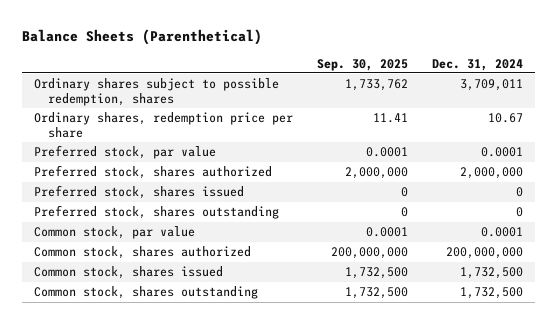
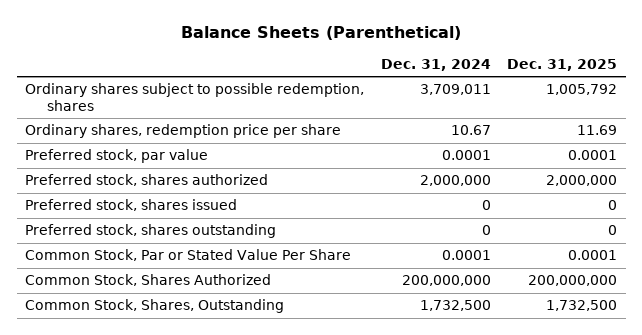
[316,58,408,71] Sep. 30, 2025 -> none
none -> [507,59,618,72] Dec. 31, 2025
[33,266,223,280] Common stock, shares issued -> none
[33,226,195,240] Common stock, par value -> [25,249,352,262] Common Stock, Par or Stated Value Per Share
[33,246,251,260] Common stock, shares authorized -> [25,274,272,287] Common Stock, Shares Authorized
[33,286,258,300] Common stock, shares outstanding -> [25,299,285,314] Common Stock, Shares, Outstanding

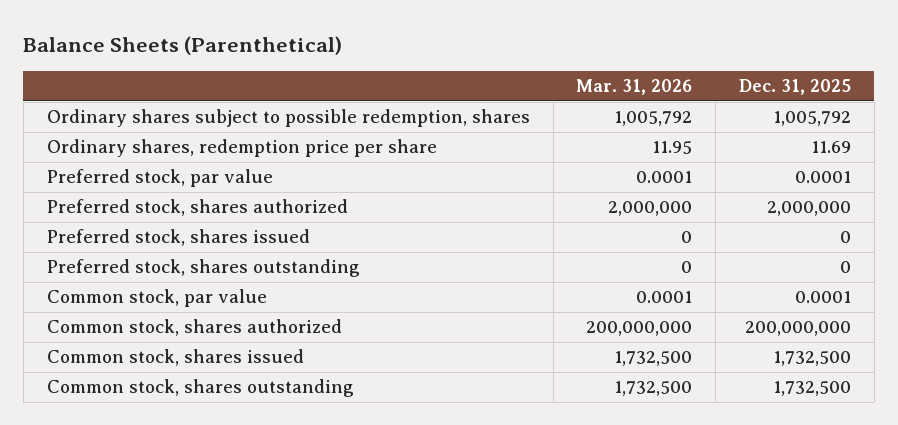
[380,59,491,72] Dec. 31, 2024 -> none
none -> [576,79,693,96] Mar. 31, 2026
[25,249,352,262] Common Stock, Par or Stated Value Per Share -> [46,289,267,308] Common stock, par value
[25,274,272,287] Common Stock, Shares Authorized -> [46,319,342,337] Common stock, shares authorized
none -> [46,349,304,367] Common stock, shares issued
[25,299,285,314] Common Stock, Shares, Outstanding -> [46,379,354,398] Common stock, shares outstanding

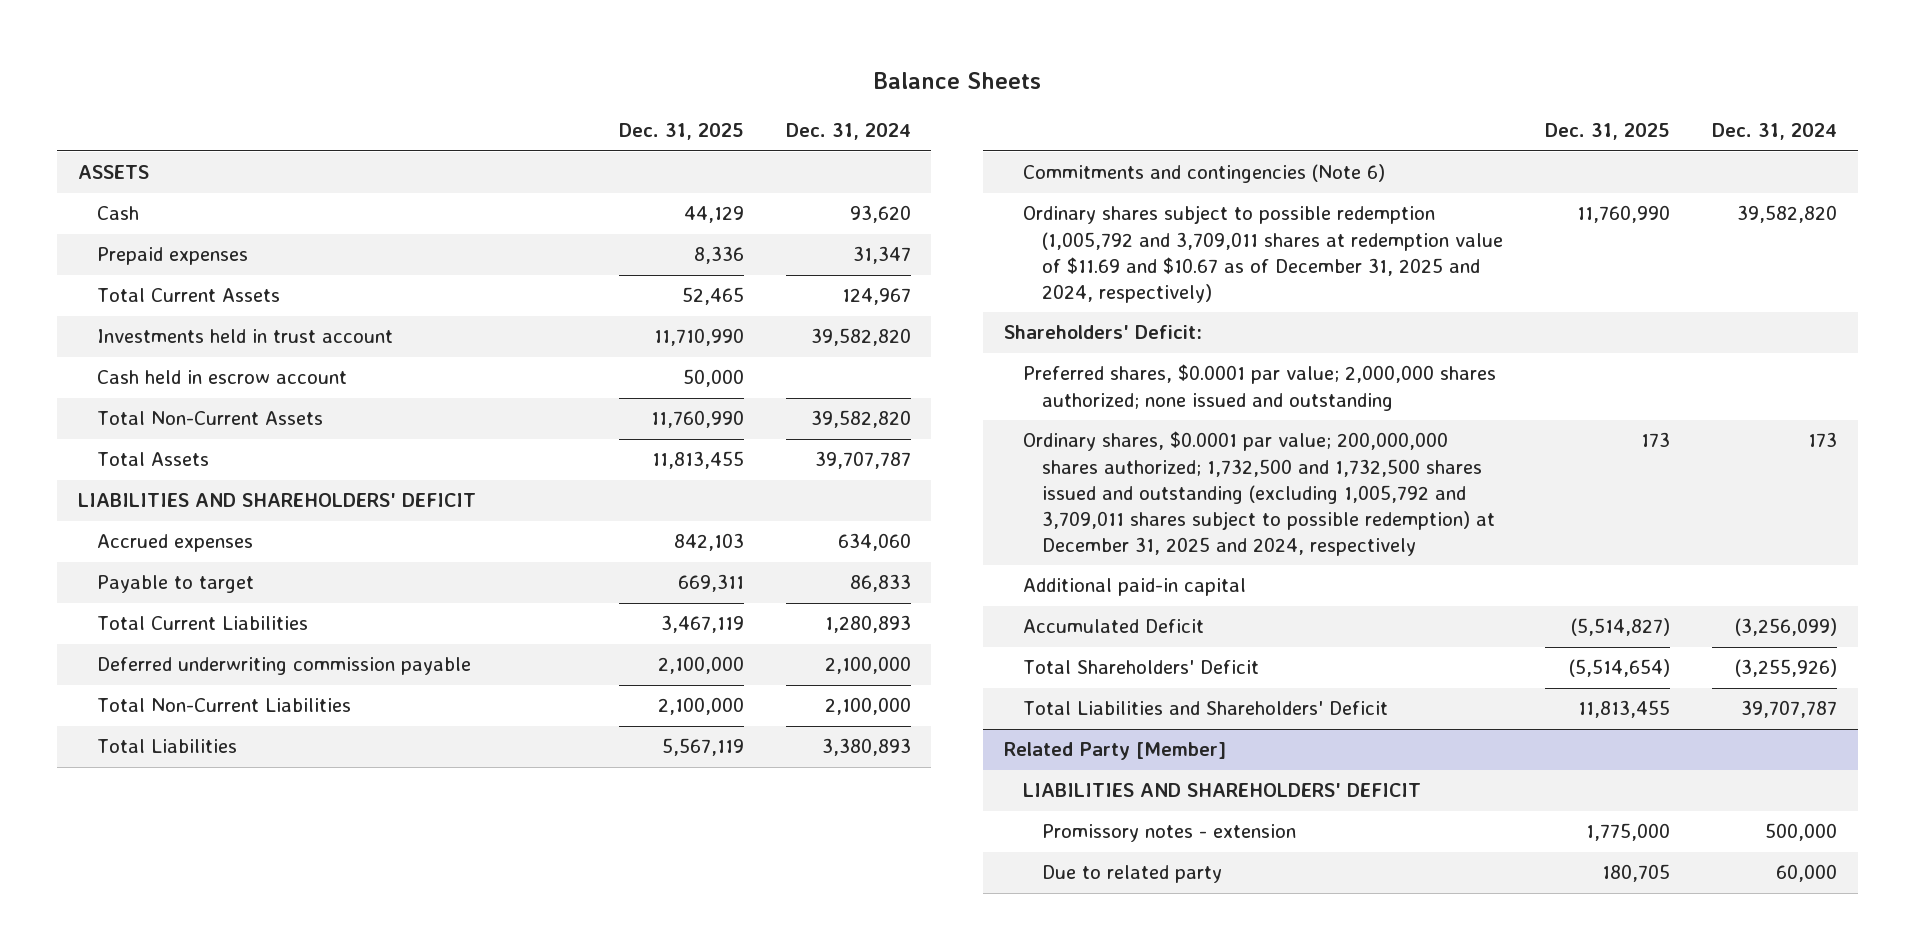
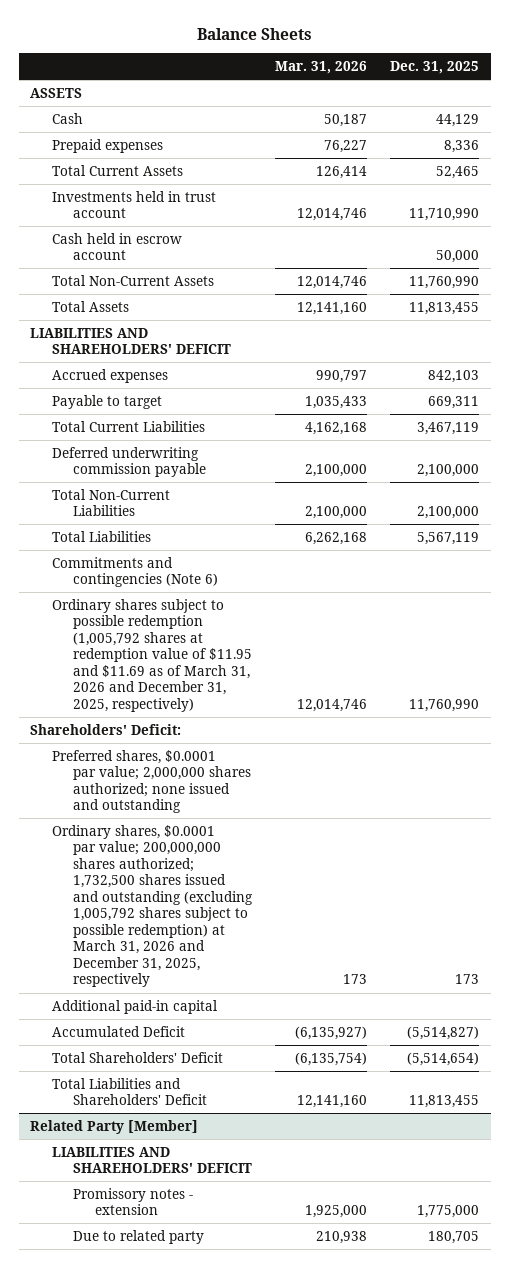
[785,123,911,141] Dec. 31, 2024 -> none
none -> [275,60,368,74] Mar. 31, 2026
[1023,205,1504,303] Ordinary shares subject to possible redemption (1,005,792 and 3,709,011 shares at redemption value of $11.69 and $10.67 as of December 31, 2025 and 2024, respectively) -> [51,598,253,712] Ordinary shares subject to possible redemption (1,005,792 shares at redemption value of $11.95 and $11.69 as of March 31, 2026 and December 31, 2025, respectively)
[1023,431,1496,557] Ordinary shares, $0.0001 par value; 200,000,000 shares authorized; 1,732,500 and 1,732,500 shares issued and outstanding (excluding 1,005,792 and 3,709,011 shares subject to possible redemption) at December 31, 2025 and 2024, respectively -> [51,824,254,988] Ordinary shares, $0.0001 par value; 200,000,000 shares authorized; 1,732,500 shares issued and outstanding (excluding 1,005,792 shares subject to possible redemption) at March 31, 2026 and December 31, 2025, respectively

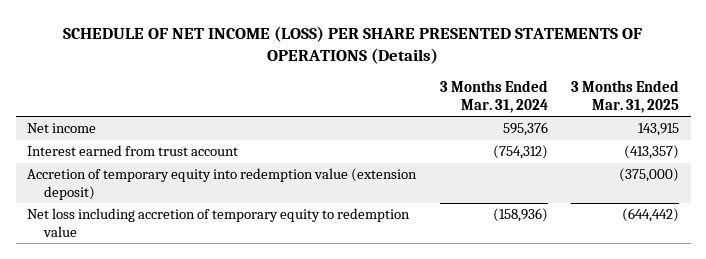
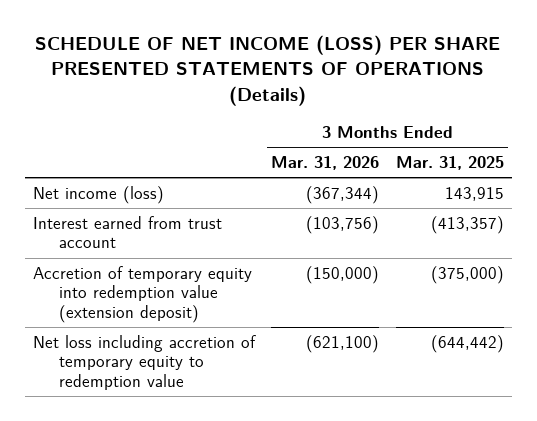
[439,80,548,113] 3 Months Ended Mar. 31, 2024 -> none
none -> [271,155,380,170] Mar. 31, 2026
[27,123,97,134] Net income -> [32,185,164,204] Net income (loss)

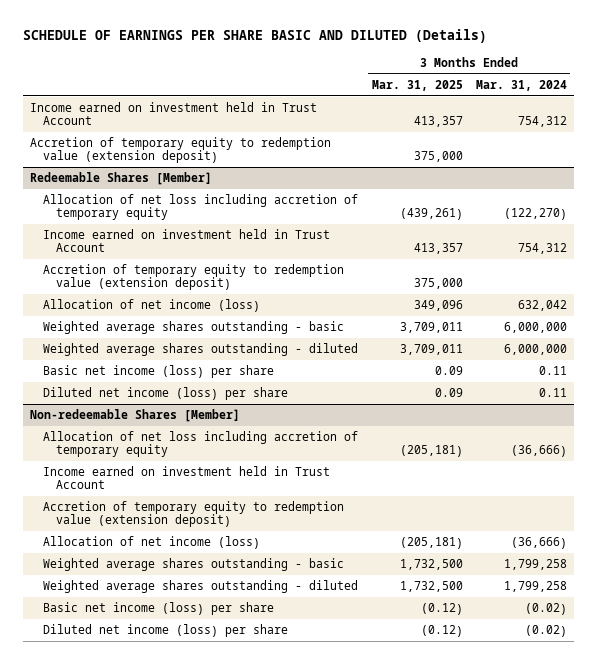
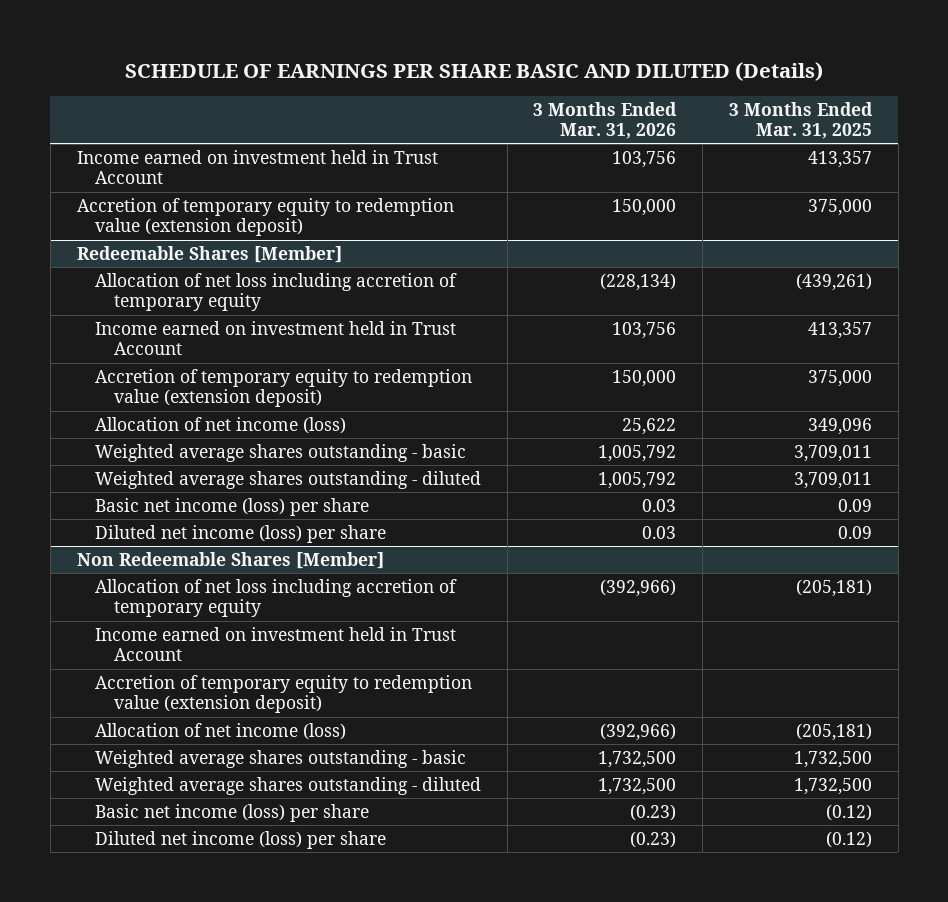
[476,79,568,91] Mar. 31, 2024 -> none
none -> [533,101,678,139] 3 Months Ended Mar. 31, 2026
[29,409,240,423] Non-redeemable Shares [Member] -> [76,551,384,569] Non Redeemable Shares [Member]

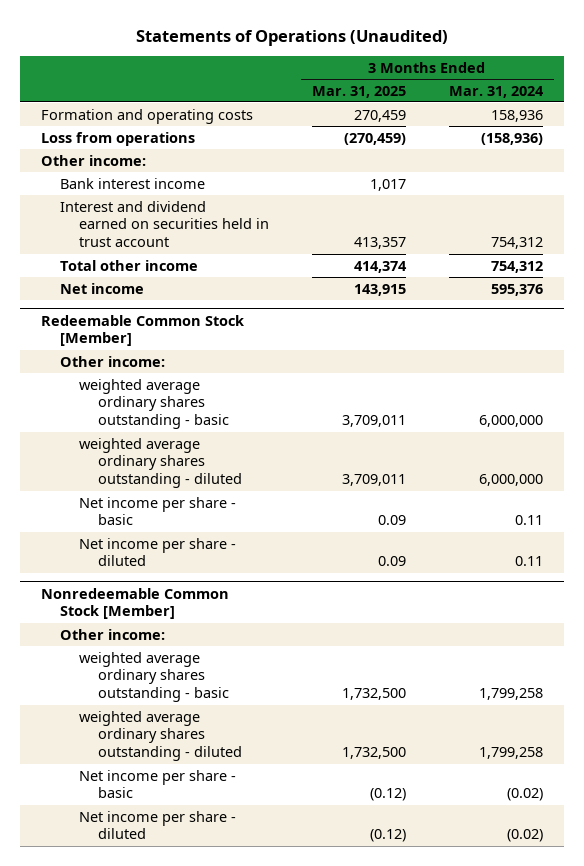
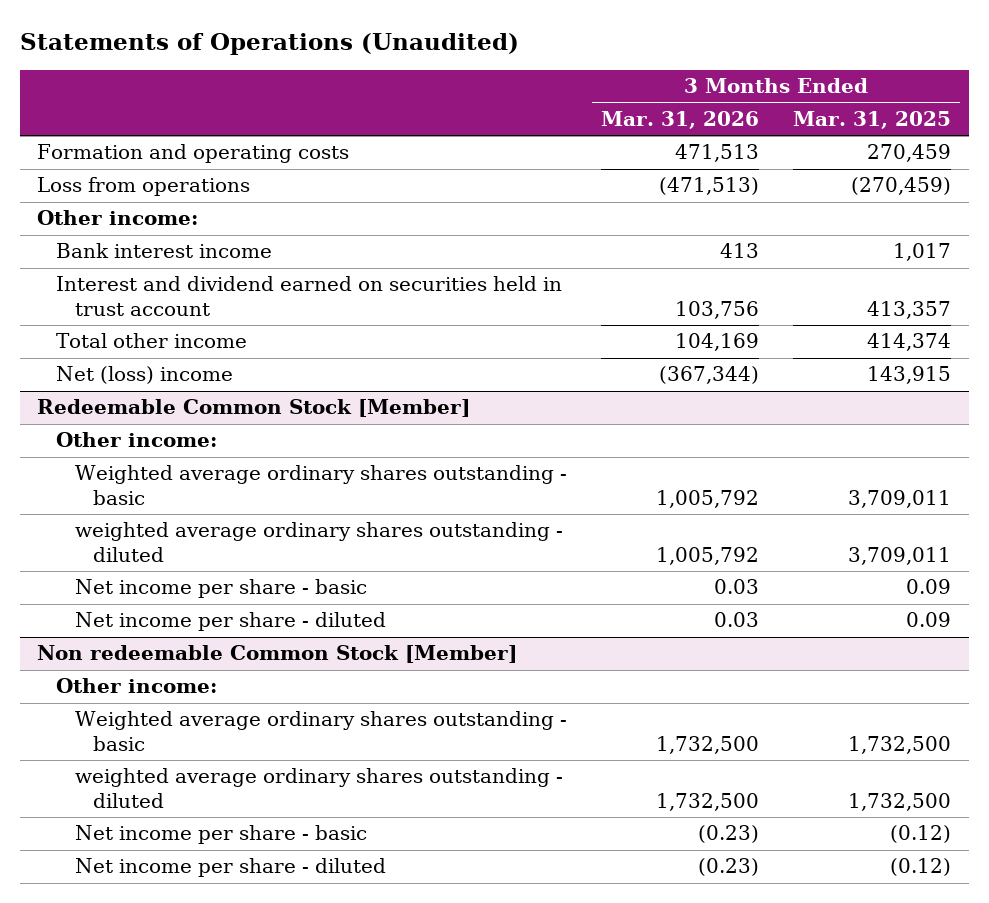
[448,85,544,98] Mar. 31, 2024 -> none
none -> [600,110,759,129] Mar. 31, 2026
[60,282,145,294] Net income -> [55,366,233,385] Net (loss) income
[78,378,229,430] weighted average ordinary shares outstanding - basic -> [74,465,567,506] Weighted average ordinary shares outstanding - basic
[41,587,230,620] Nonredeemable Common Stock [Member] -> [37,645,518,664] Non redeemable Common Stock [Member]
[78,651,229,703] weighted average ordinary shares outstanding - basic -> [74,711,567,752] Weighted average ordinary shares outstanding - basic

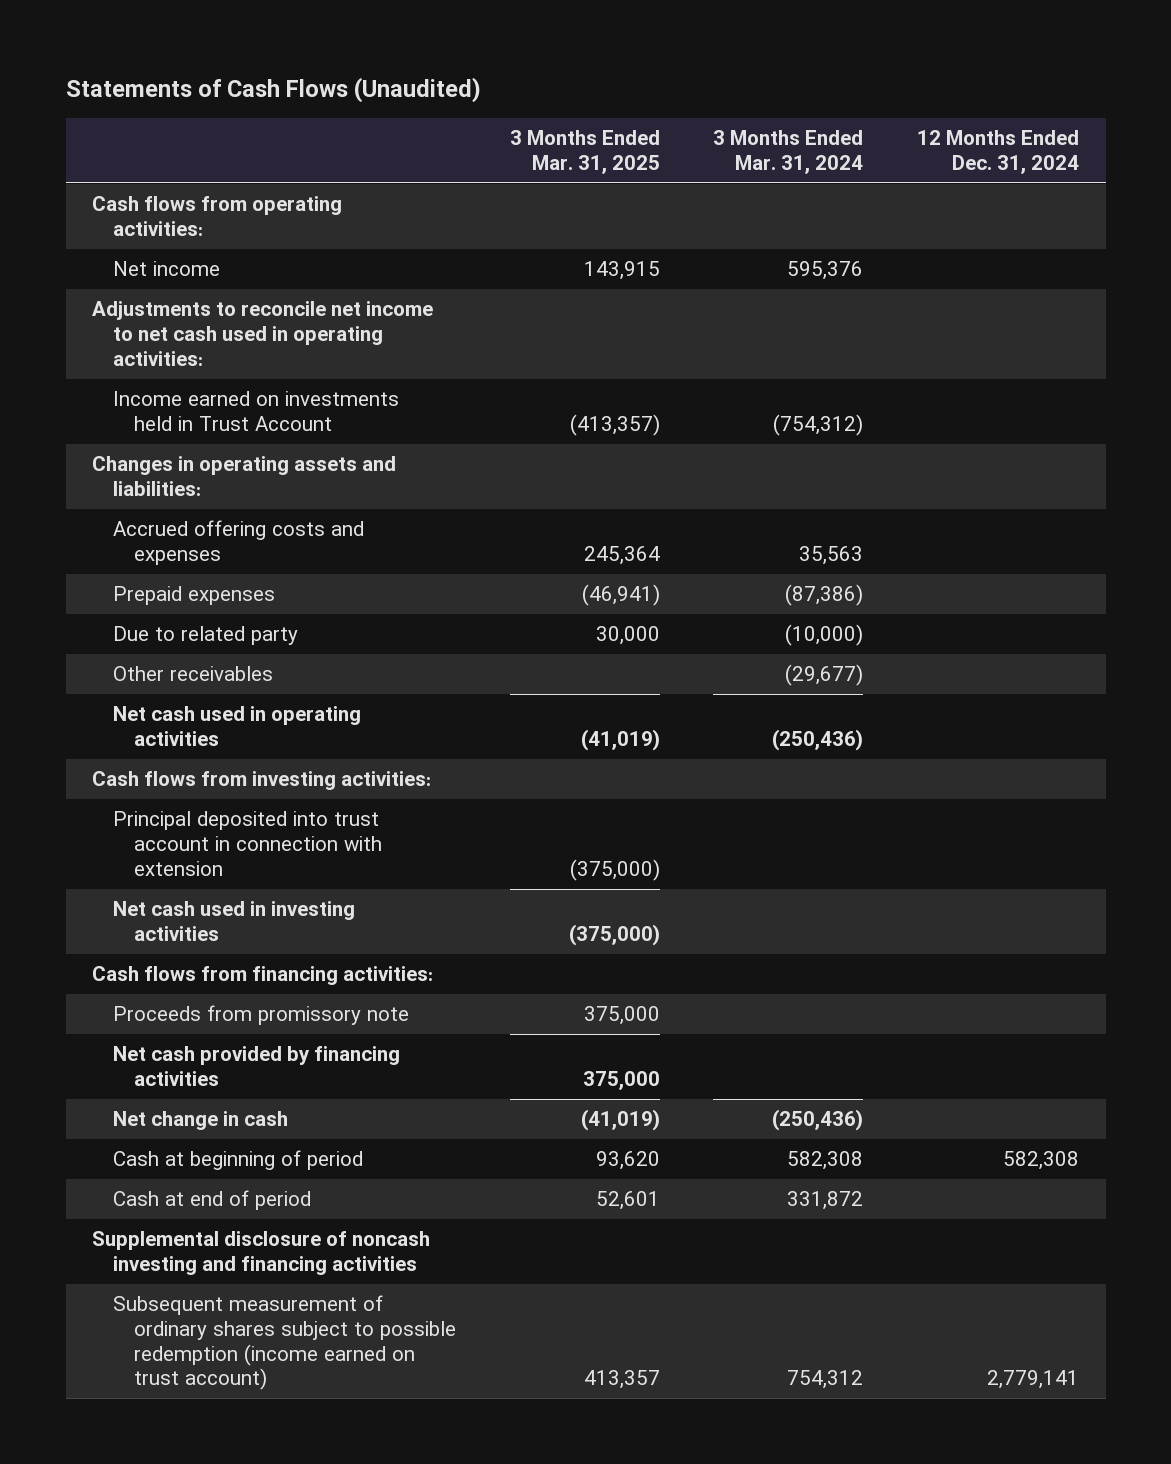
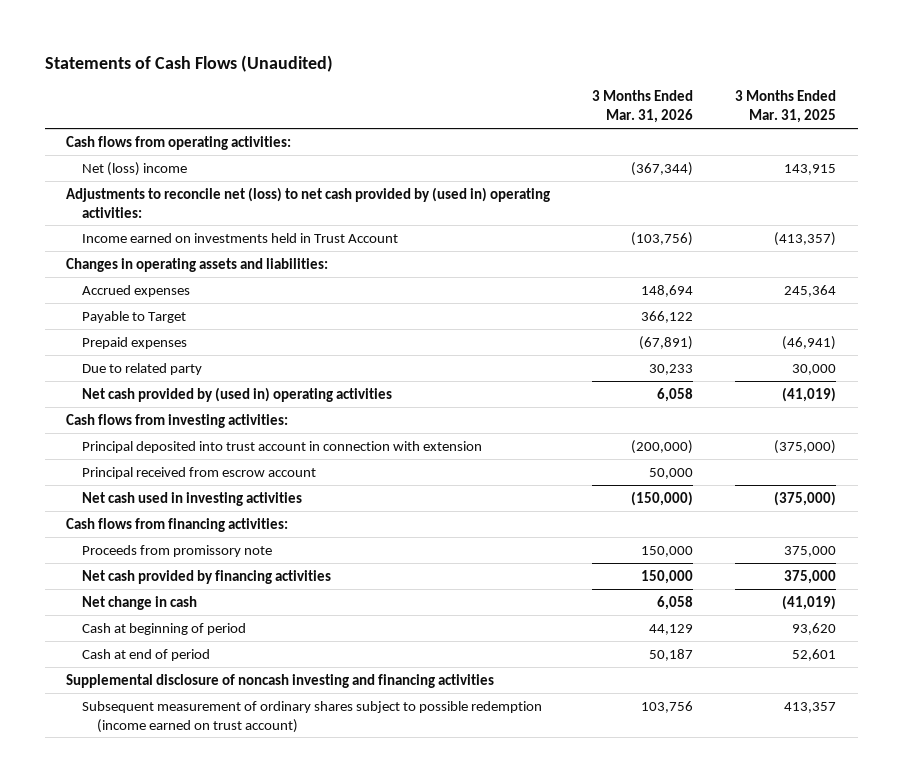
[713,130,864,174] 3 Months Ended Mar. 31, 2024 -> none
[916,130,1079,174] 12 Months Ended Dec. 31, 2024 -> none
none -> [592,90,694,124] 3 Months Ended Mar. 31, 2026
[113,261,221,277] Net income -> [81,161,187,176] Net (loss) income
[92,301,434,366] Adjustments to reconcile net income to net cash used in operating activities: -> [66,186,551,218] Adjustments to reconcile net (loss) to net cash provided by (used in) operating activities:
[113,520,365,566] Accrued offering costs and expenses -> [81,284,190,297] Accrued expenses
none -> [81,310,186,323] Payable to Target
[113,666,274,682] Other receivables -> none
[113,706,362,747] Net cash used in operating activities -> [81,386,392,402] Net cash provided by (used in) operating activities
none -> [81,466,316,479] Principal received from escrow account

